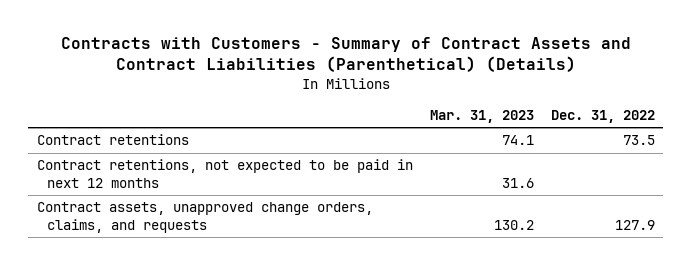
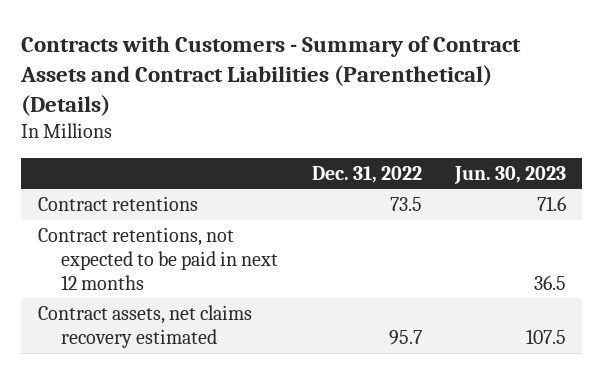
[429,109,534,123] Mar. 31, 2023 -> none
none -> [453,165,566,184] Jun. 30, 2023
[36,202,373,233] Contract assets, unapproved change orders, claims, and requests -> [38,304,253,348] Contract assets, net claims recovery estimated
[614,219,655,230] 127.9 -> [388,329,422,345] 95.7

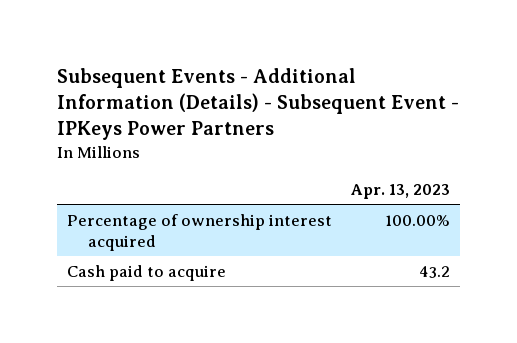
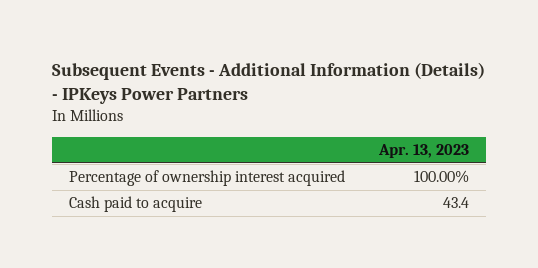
[57,68,460,141] Subsequent Events - Additional Information (Details) - Subsequent Event - IPKeys Power Partners -> [52,62,486,105] Subsequent Events - Additional Information (Details) - IPKeys Power Partners
[419,265,451,278] 43.2 -> [443,197,470,209] 43.4

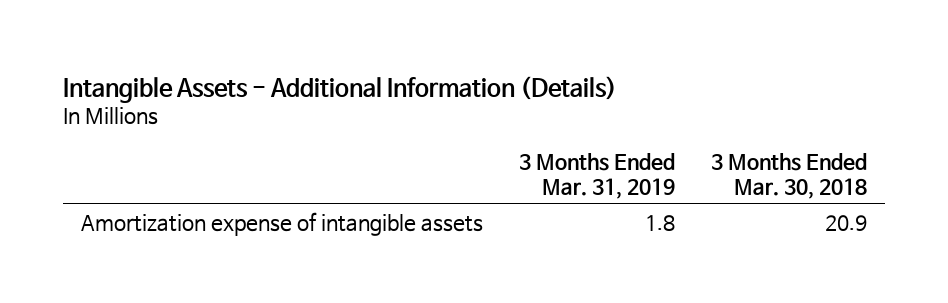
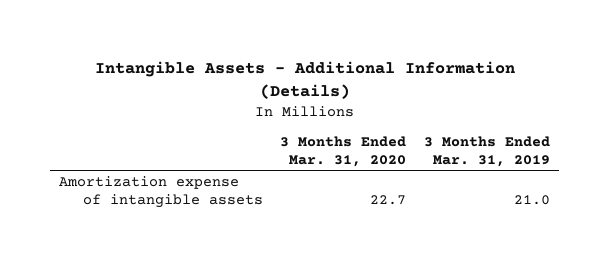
[710,153,867,199] 3 Months Ended Mar. 30, 2018 -> none
none -> [280,136,407,167] 3 Months Ended Mar. 31, 2020
[645,215,676,232] 1.8 -> [513,194,550,205] 21.0

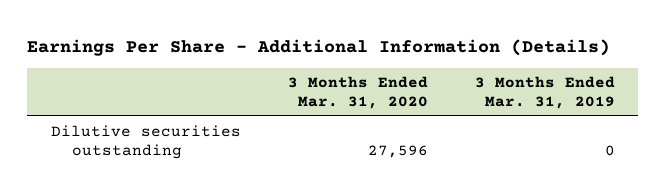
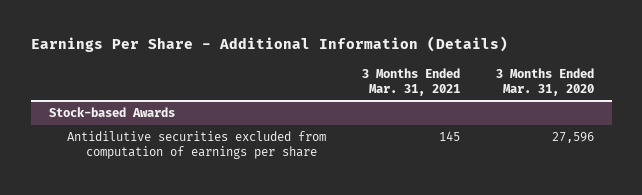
[474,76,615,110] 3 Months Ended Mar. 31, 2019 -> none
none -> [362,67,461,96] 3 Months Ended Mar. 31, 2021
none -> [48,107,175,118] Stock-based Awards
[50,124,241,159] Dilutive securities outstanding -> [67,131,327,160] Antidilutive securities excluded from computation of earnings per share

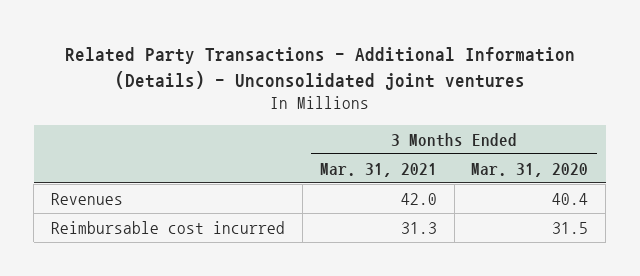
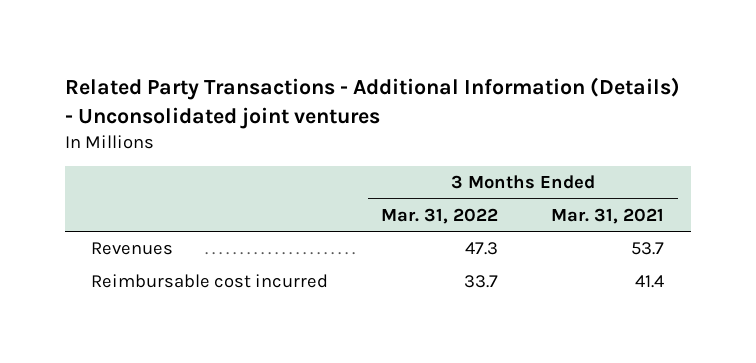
[471,162,589,177] Mar. 31, 2020 -> none
none -> [381,208,499,225] Mar. 31, 2022
[400,192,437,205] 42.0 -> [631,242,665,256] 53.7
[400,221,437,234] 31.3 -> [635,275,665,289] 41.4

